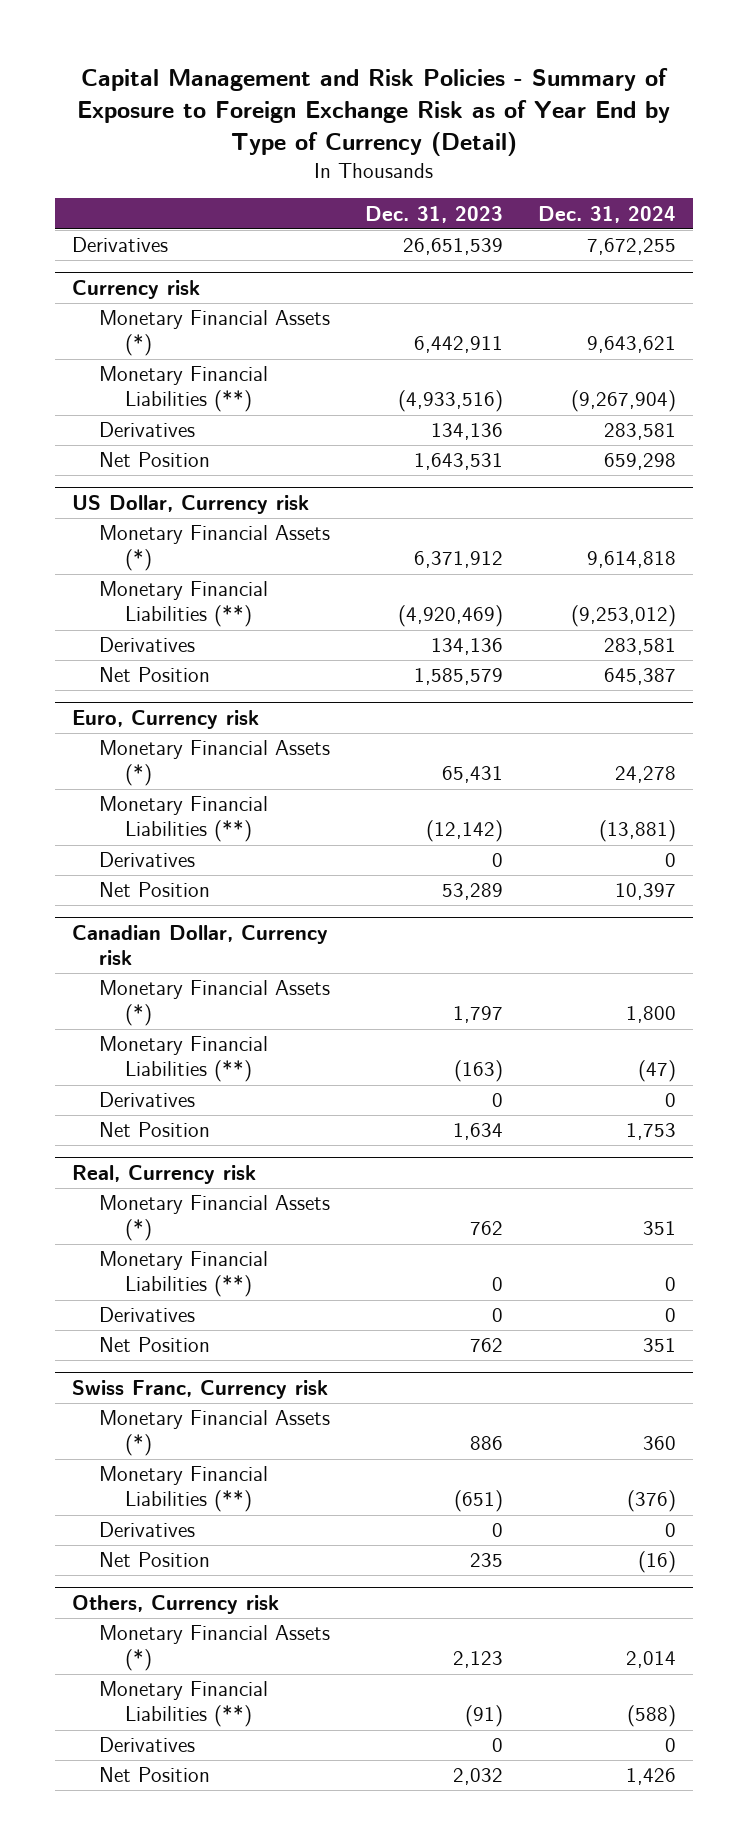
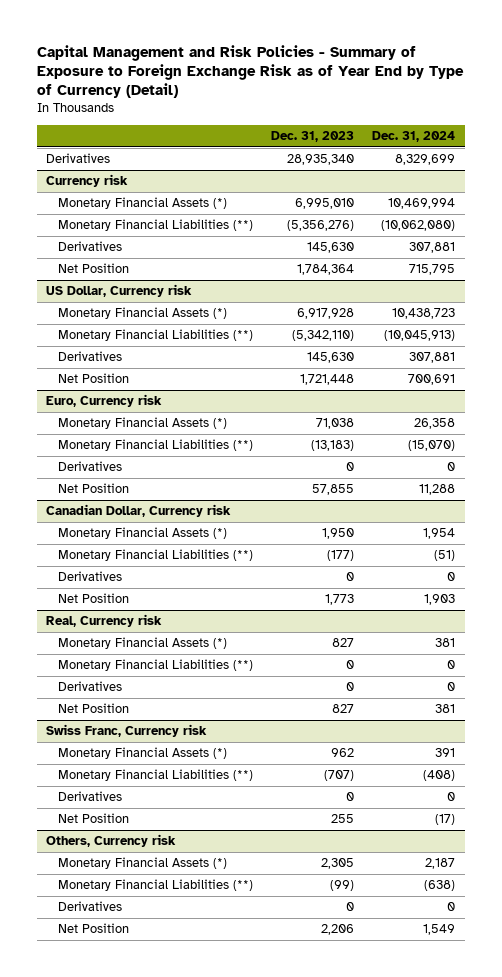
[402,238,503,256] 26,651,539 -> [287,154,355,166] 28,935,340
[586,238,676,256] 7,672,255 -> [395,154,456,166] 8,329,699
[413,336,503,354] 6,442,911 -> [295,198,355,210] 6,995,010
[586,336,676,354] 9,643,621 -> [388,198,456,210] 10,469,994
[397,390,503,413] (4,933,516) -> [287,220,355,232] (5,356,276)
[570,390,676,413] (9,267,904) -> [381,220,456,232] (10,062,080)
[430,423,503,441] 134,136 -> [307,242,355,254] 145,630
[603,423,676,441] 283,581 -> [409,242,456,254] 307,881
[413,453,503,471] 1,643,531 -> [297,264,355,276] 1,784,364
[603,453,676,471] 659,298 -> [409,264,456,276] 715,795
[413,551,503,569] 6,371,912 -> [297,308,355,320] 6,917,928
[586,551,676,569] 9,614,818 -> [392,308,456,320] 10,438,723
[397,605,503,628] (4,920,469) -> [292,330,355,342] (5,342,110)
[570,605,676,628] (9,253,012) -> [384,330,456,342] (10,045,913)
[430,638,503,656] 134,136 -> [307,352,355,364] 145,630
[603,638,676,656] 283,581 -> [409,352,456,364] 307,881
[413,668,503,686] 1,585,579 -> [300,374,355,386] 1,721,448
[603,668,676,686] 645,387 -> [408,374,456,386] 700,691
[441,766,503,784] 65,431 -> [316,418,355,430] 71,038
[614,766,676,784] 24,278 -> [414,418,456,430] 26,358
[425,820,503,843] (12,142) -> [311,440,355,452] (13,183)
[598,820,676,843] (13,881) -> [408,440,456,452] (15,070)
[441,883,503,901] 53,289 -> [312,484,355,496] 57,855
[614,883,676,901] 10,397 -> [419,484,456,496] 11,288
[452,1006,503,1024] 1,797 -> [322,528,355,540] 1,950
[625,1006,676,1024] 1,800 -> [423,528,456,540] 1,954
[453,1060,503,1083] (163) -> [327,550,355,562] (177)
[637,1060,676,1083] (47) -> [434,550,456,562] (51)
[452,1123,503,1141] 1,634 -> [325,594,355,606] 1,773
[625,1123,676,1141] 1,753 -> [424,594,456,606] 1,903
[469,1221,503,1236] 762 -> [332,638,355,648] 827
[642,1221,676,1236] 351 -> [435,638,456,648] 381
[469,1338,503,1353] 762 -> [332,704,355,714] 827
[642,1338,676,1353] 351 -> [435,704,456,714] 381
[469,1436,503,1451] 886 -> [331,748,355,758] 962
[642,1436,676,1451] 360 -> [435,748,456,758] 391
[453,1490,503,1513] (651) -> [324,770,355,782] (707)
[626,1490,676,1513] (376) -> [423,770,456,782] (408)
[469,1553,503,1568] 235 -> [331,814,355,824] 255
[637,1551,676,1574] (16) -> [435,814,456,826] (17)
[452,1651,503,1669] 2,123 -> [321,858,355,870] 2,305
[625,1651,676,1669] 2,014 -> [425,858,456,870] 2,187
[464,1705,503,1728] (91) -> [330,880,355,892] (99)
[626,1705,676,1728] (588) -> [424,880,456,892] (638)
[452,1768,503,1786] 2,032 -> [321,924,355,936] 2,206
[625,1768,676,1786] 1,426 -> [423,924,456,936] 1,549

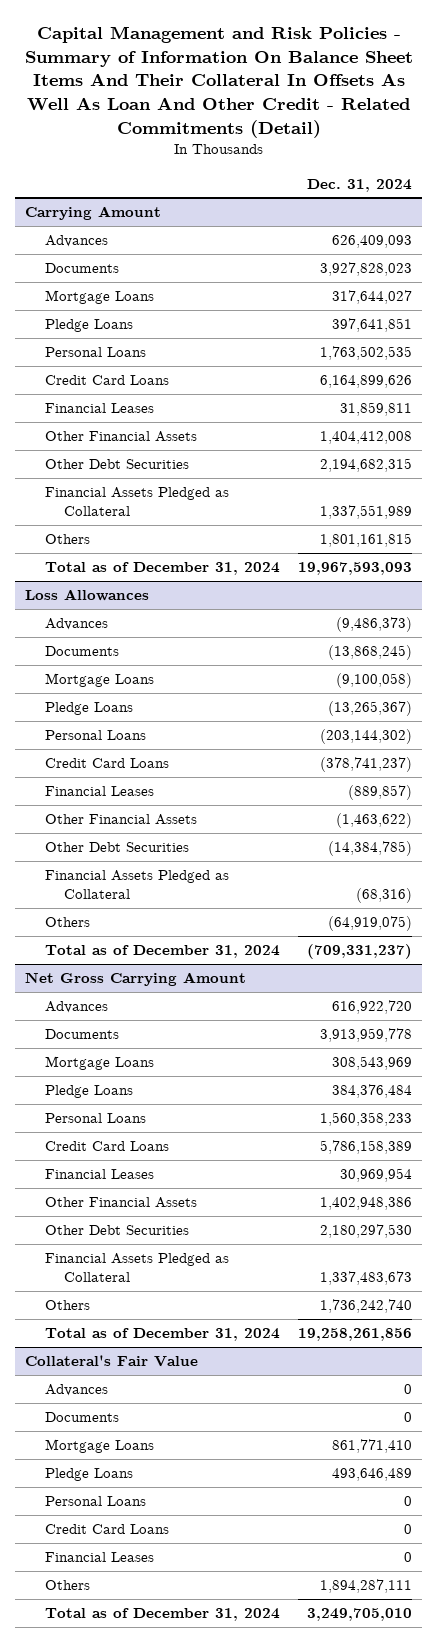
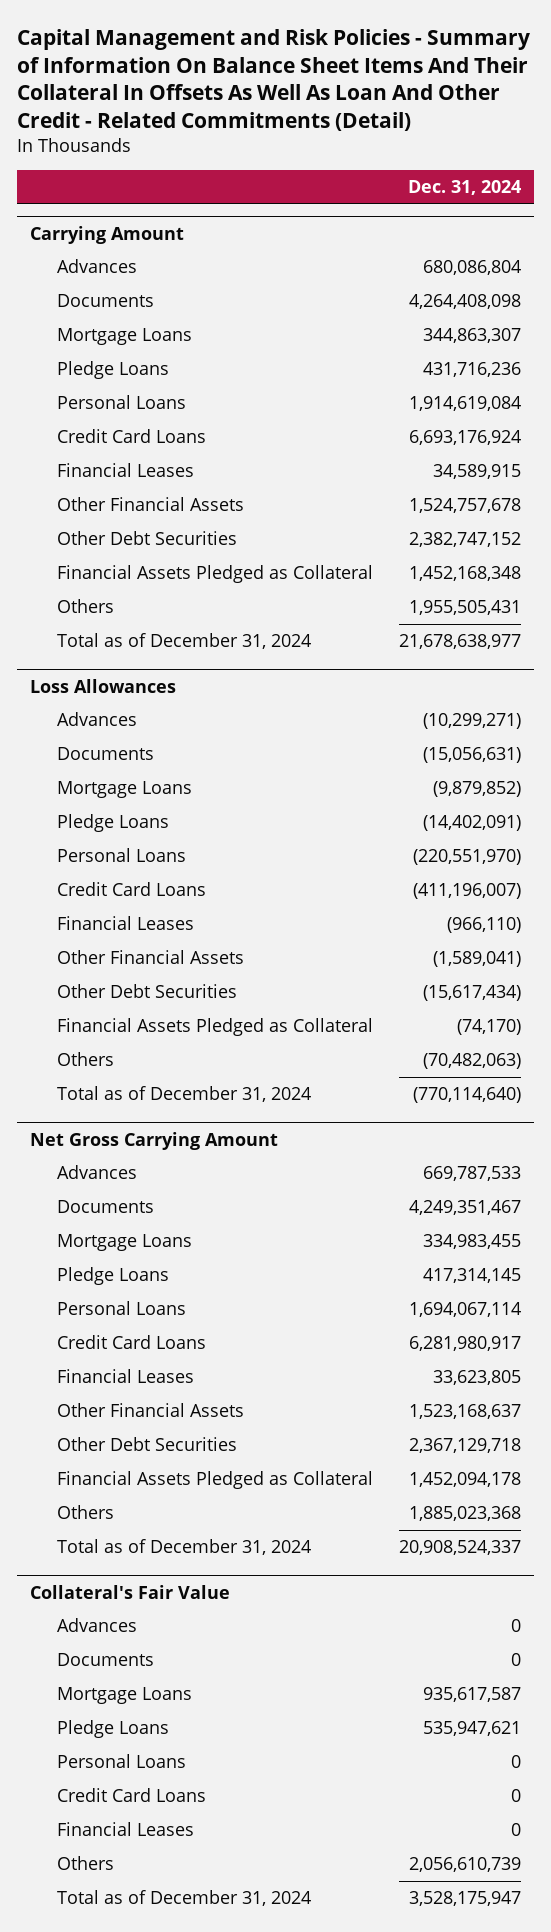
[332,235,413,249] 626,409,093 -> [423,260,522,276] 680,086,804
[320,262,413,277] 3,927,828,023 -> [409,294,522,310] 4,264,408,098
[332,290,413,305] 317,644,027 -> [423,328,522,344] 344,863,307
[332,318,413,333] 397,641,851 -> [423,362,522,378] 431,716,236
[320,346,413,361] 1,763,502,535 -> [409,396,522,412] 1,914,619,084
[320,375,413,389] 6,164,899,626 -> [409,430,522,446] 6,693,176,924
[340,402,413,417] 31,859,811 -> [433,464,522,480] 34,589,915
[320,431,413,445] 1,404,412,008 -> [409,498,522,514] 1,524,757,678
[320,458,413,473] 2,194,682,315 -> [409,532,522,548] 2,382,747,152
[320,505,413,520] 1,337,551,989 -> [409,566,522,582] 1,452,168,348
[320,533,413,548] 1,801,161,815 -> [409,600,522,616] 1,955,505,431
[298,562,413,576] 19,967,593,093 -> [399,634,522,650] 21,678,638,977
[336,617,413,633] (9,486,373) -> [423,713,522,730] (10,299,271)
[328,645,413,661] (13,868,245) -> [423,747,522,764] (15,056,631)
[336,673,413,689] (9,100,058) -> [433,781,522,798] (9,879,852)
[328,701,413,717] (13,265,367) -> [423,815,522,832] (14,402,091)
[320,729,413,745] (203,144,302) -> [413,849,522,866] (220,551,970)
[320,757,413,773] (378,741,237) -> [413,883,522,900] (411,196,007)
[348,785,413,801] (889,857) -> [447,917,522,934] (966,110)
[336,813,413,829] (1,463,622) -> [433,951,522,968] (1,589,041)
[328,841,413,857] (14,384,785) -> [423,985,522,1002] (15,617,434)
[356,888,413,904] (68,316) -> [457,1019,522,1036] (74,170)
[328,916,413,932] (64,919,075) -> [423,1053,522,1070] (70,482,063)
[307,944,413,960] (709,331,237) -> [413,1087,522,1104] (770,114,640)
[332,1000,413,1015] 616,922,720 -> [423,1166,522,1182] 669,787,533
[320,1028,413,1043] 3,913,959,778 -> [409,1200,522,1216] 4,249,351,467
[332,1056,413,1071] 308,543,969 -> [423,1234,522,1250] 334,983,455
[332,1084,413,1099] 384,376,484 -> [423,1268,522,1284] 417,314,145
[320,1112,413,1127] 1,560,358,233 -> [409,1302,522,1318] 1,694,067,114
[320,1140,413,1155] 5,786,158,389 -> [409,1336,522,1352] 6,281,980,917
[340,1168,413,1183] 30,969,954 -> [433,1370,522,1386] 33,623,805
[320,1197,413,1211] 1,402,948,386 -> [409,1404,522,1420] 1,523,168,637
[320,1224,413,1239] 2,180,297,530 -> [409,1438,522,1454] 2,367,129,718
[320,1271,413,1286] 1,337,483,673 -> [409,1472,522,1488] 1,452,094,178
[320,1299,413,1314] 1,736,242,740 -> [409,1506,522,1522] 1,885,023,368
[298,1328,413,1342] 19,258,261,856 -> [399,1540,522,1556] 20,908,524,337
[332,1439,413,1454] 861,771,410 -> [423,1687,522,1703] 935,617,587
[332,1468,413,1482] 493,646,489 -> [423,1721,522,1737] 535,947,621
[320,1579,413,1594] 1,894,287,111 -> [409,1857,522,1873] 2,056,610,739
[307,1608,413,1622] 3,249,705,010 -> [409,1891,522,1907] 3,528,175,947

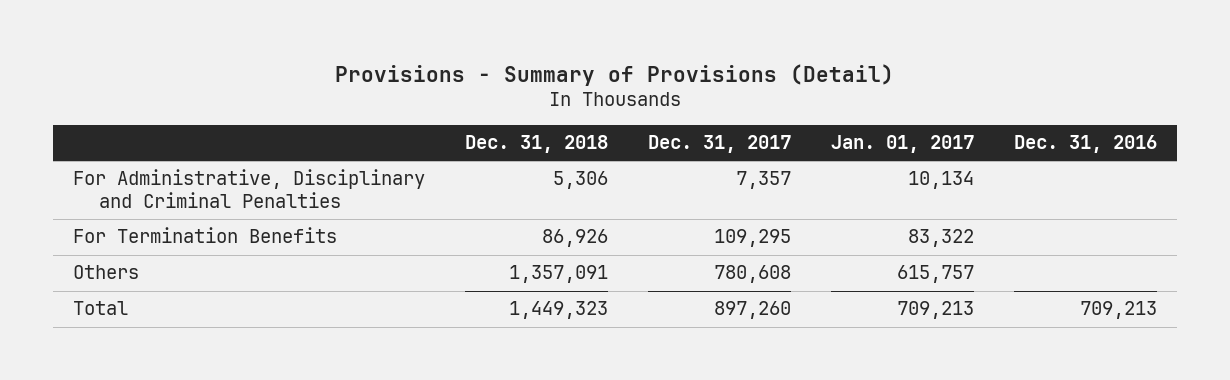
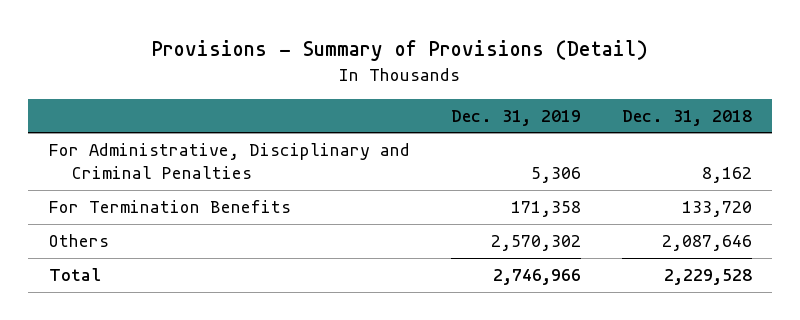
[647,135,791,154] Dec. 31, 2017 -> none
[830,135,974,154] Jan. 01, 2017 -> none
[1013,135,1157,154] Dec. 31, 2016 -> none
none -> [450,109,581,126] Dec. 31, 2019
[553,171,609,190] 5,306 -> [701,166,752,183] 8,162
[542,229,609,248] 86,926 -> [681,201,752,218] 133,720
[509,265,609,284] 1,357,091 -> [661,235,752,252] 2,087,646
[509,301,609,320] 1,449,323 -> [663,269,752,286] 2,229,528

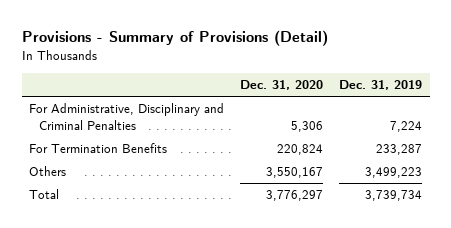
[621,109,752,126] Dec. 31, 2018 -> none
none -> [240,80,324,91] Dec. 31, 2020
[530,166,581,183] 5,306 -> [389,121,422,133] 7,224
[510,201,581,218] 171,358 -> [375,144,422,156] 233,287
[490,235,581,252] 2,570,302 -> [364,167,422,179] 3,499,223
[492,269,581,286] 2,746,966 -> [364,190,422,202] 3,739,734

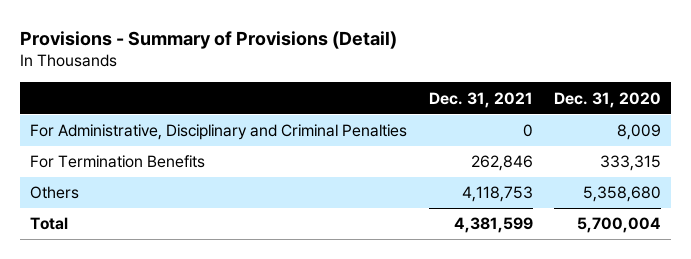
[338,80,422,91] Dec. 31, 2019 -> none
none -> [428,91,533,108] Dec. 31, 2021
[291,121,324,133] 5,306 -> [616,124,661,141] 8,009
[277,144,324,156] 220,824 -> [599,155,661,172] 333,315
[266,167,324,179] 3,550,167 -> [582,186,661,203] 5,358,680
[266,190,324,202] 3,776,297 -> [576,217,661,234] 5,700,004

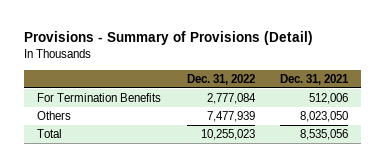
[553,91,661,108] Dec. 31, 2020 -> none
none -> [186,73,255,85] Dec. 31, 2022
[30,124,408,141] For Administrative, Disciplinary and Criminal Penalties -> none
[470,155,533,172] 262,846 -> [309,93,349,105] 512,006
[461,186,533,203] 4,118,753 -> [300,111,349,123] 8,023,050
[453,217,533,234] 4,381,599 -> [300,129,349,141] 8,535,056

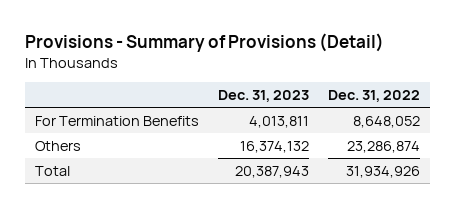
[280,73,350,85] Dec. 31, 2021 -> none
none -> [217,90,309,103] Dec. 31, 2023
[206,93,256,105] 2,777,084 -> [353,115,421,128] 8,648,052
[206,111,255,123] 7,477,939 -> [347,140,421,153] 23,286,874
[200,129,255,141] 10,255,023 -> [346,165,421,178] 31,934,926

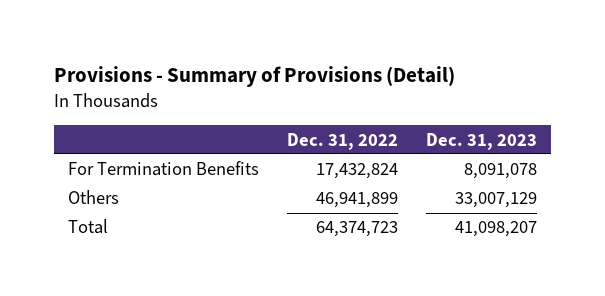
[248,115,309,128] 4,013,811 -> [463,163,537,180] 8,091,078
[353,115,421,128] 8,648,052 -> [315,163,398,180] 17,432,824
[239,140,309,153] 16,374,132 -> [454,192,537,209] 33,007,129
[347,140,421,153] 23,286,874 -> [315,192,398,209] 46,941,899
[234,165,309,178] 20,387,943 -> [454,221,537,238] 41,098,207
[346,165,421,178] 31,934,926 -> [315,221,398,238] 64,374,723

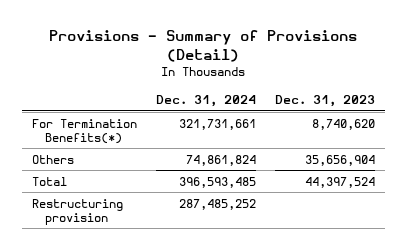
[286,132,398,150] Dec. 31, 2022 -> none
none -> [155,95,256,108] Dec. 31, 2024
[67,161,259,177] For Termination Benefits -> [31,118,137,144] For Termination Benefits(*)
[463,163,537,180] 8,091,078 -> [312,118,376,130] 8,740,620
[454,192,537,209] 33,007,129 -> [305,154,376,166] 35,656,904
[454,221,537,238] 41,098,207 -> [305,176,376,188] 44,397,524
none -> [31,198,123,225] Restructuring provision

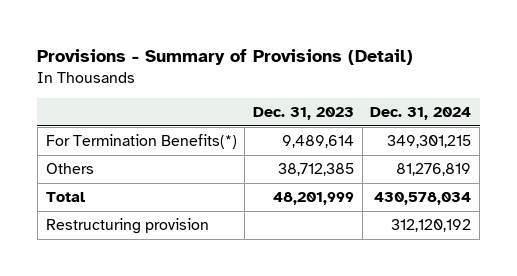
[178,118,256,130] 321,731,661 -> [387,135,472,149] 349,301,215
[312,118,376,130] 8,740,620 -> [281,135,354,149] 9,489,614
[185,154,256,166] 74,861,824 -> [396,163,472,177] 81,276,819
[305,154,376,166] 35,656,904 -> [277,163,354,177] 38,712,385
[178,176,256,188] 396,593,485 -> [374,192,472,206] 430,578,034
[305,176,376,188] 44,397,524 -> [272,192,354,206] 48,201,999
[178,198,256,210] 287,485,252 -> [391,219,472,233] 312,120,192

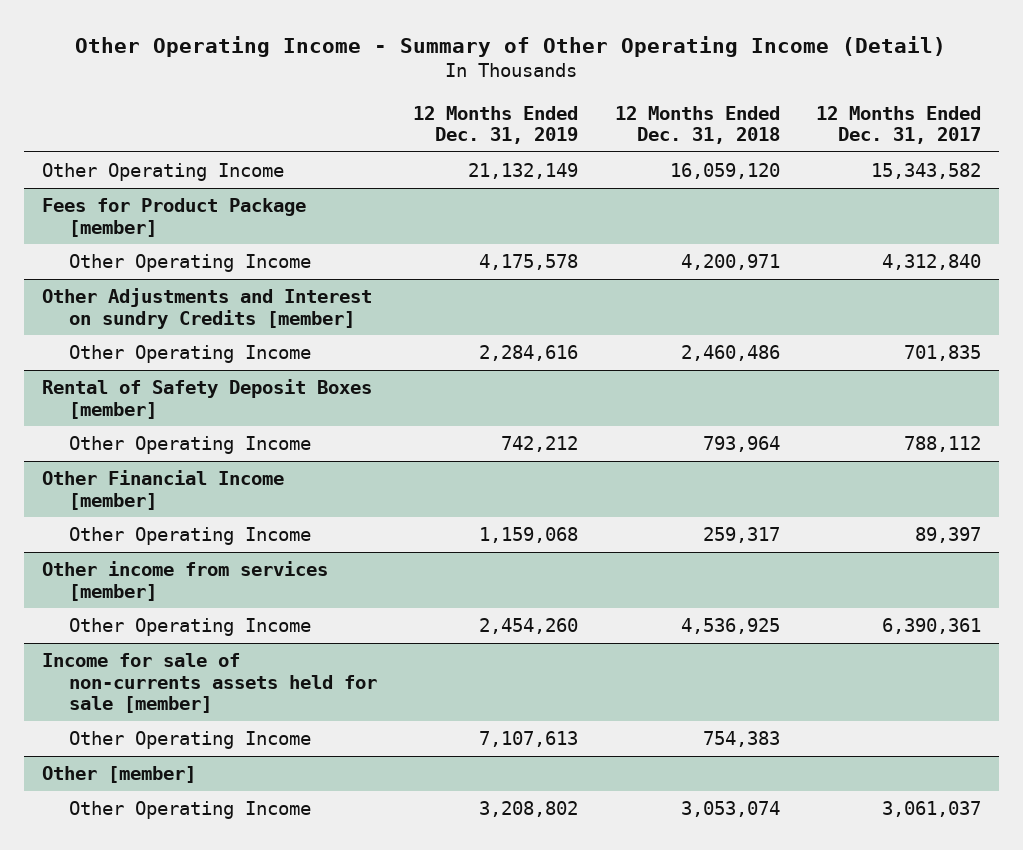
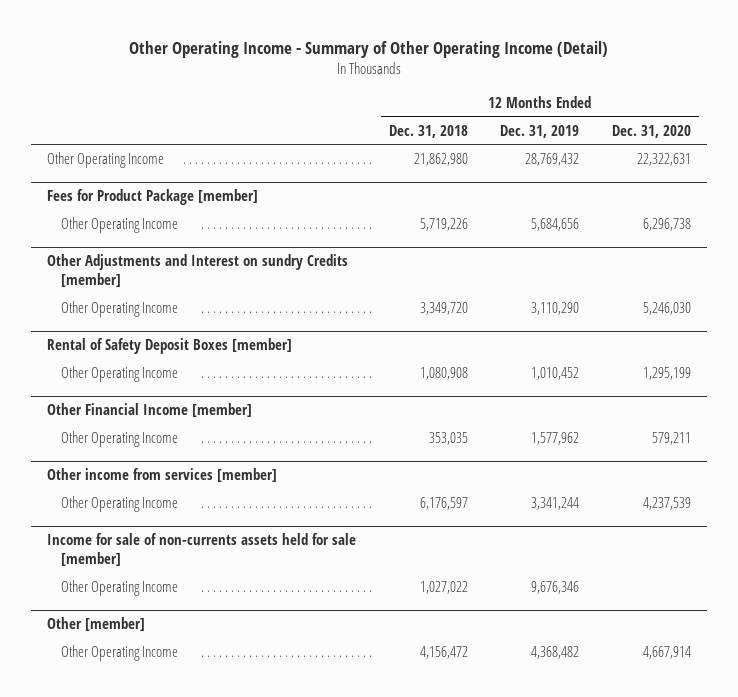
[815,105,981,145] 12 Months Ended Dec. 31, 2017 -> none
none -> [611,124,691,138] Dec. 31, 2020
[468,162,579,179] 21,132,149 -> [525,153,580,167] 28,769,432
[669,162,780,179] 16,059,120 -> [413,153,468,167] 21,862,980
[479,253,579,270] 4,175,578 -> [531,218,580,232] 5,684,656
[680,253,780,270] 4,200,971 -> [419,218,468,232] 5,719,226
[479,344,579,361] 2,284,616 -> [531,302,580,316] 3,110,290
[680,344,780,361] 2,460,486 -> [419,302,468,316] 3,349,720
[501,435,579,452] 742,212 -> [531,367,580,381] 1,010,452
[702,435,780,452] 793,964 -> [419,367,468,381] 1,080,908
[479,526,579,543] 1,159,068 -> [531,432,580,446] 1,577,962
[702,526,780,543] 259,317 -> [428,432,468,446] 353,035
[479,617,579,634] 2,454,260 -> [531,497,580,511] 3,341,244
[680,617,780,634] 4,536,925 -> [419,497,468,511] 6,176,597
[479,730,579,747] 7,107,613 -> [531,581,580,595] 9,676,346
[702,730,780,747] 754,383 -> [419,581,468,595] 1,027,022
[479,800,579,817] 3,208,802 -> [531,646,580,660] 4,368,482
[680,800,780,817] 3,053,074 -> [419,646,468,660] 4,156,472

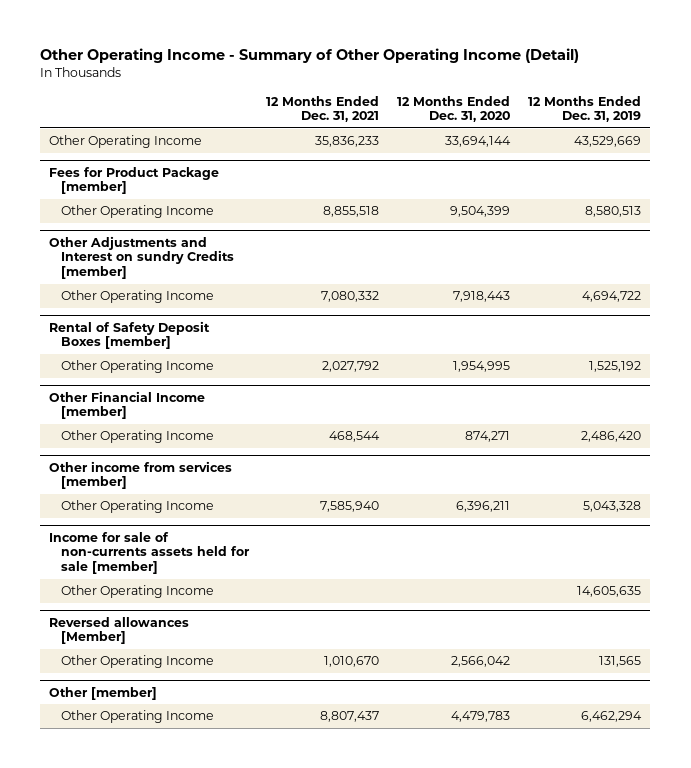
[388,124,468,138] Dec. 31, 2018 -> none
none -> [266,95,380,123] 12 Months Ended Dec. 31, 2021
[525,153,580,167] 28,769,432 -> [574,136,642,148] 43,529,669
[636,153,691,167] 22,322,631 -> [445,136,512,148] 33,694,144
[531,218,580,232] 5,684,656 -> [585,206,642,218] 8,580,513
[642,218,691,232] 6,296,738 -> [450,206,511,218] 9,504,399
[531,302,580,316] 3,110,290 -> [582,291,642,303] 4,694,722
[642,302,691,316] 5,246,030 -> [453,291,511,303] 7,918,443
[531,367,580,381] 1,010,452 -> [589,361,642,373] 1,525,192
[642,367,691,381] 1,295,199 -> [453,361,511,373] 1,954,995
[531,432,580,446] 1,577,962 -> [581,431,642,443] 2,486,420
[651,432,691,446] 579,211 -> [465,431,511,443] 874,271
[531,497,580,511] 3,341,244 -> [583,501,642,513] 5,043,328
[642,497,691,511] 4,237,539 -> [456,501,511,513] 6,396,211
[531,581,580,595] 9,676,346 -> [577,586,642,598] 14,605,635
none -> [49,616,190,645] Reversed allowances [Member]
none -> [60,655,214,669] Other Operating Income
[531,646,580,660] 4,368,482 -> [581,711,643,723] 6,462,294
[642,646,691,660] 4,667,914 -> [451,711,511,723] 4,479,783

